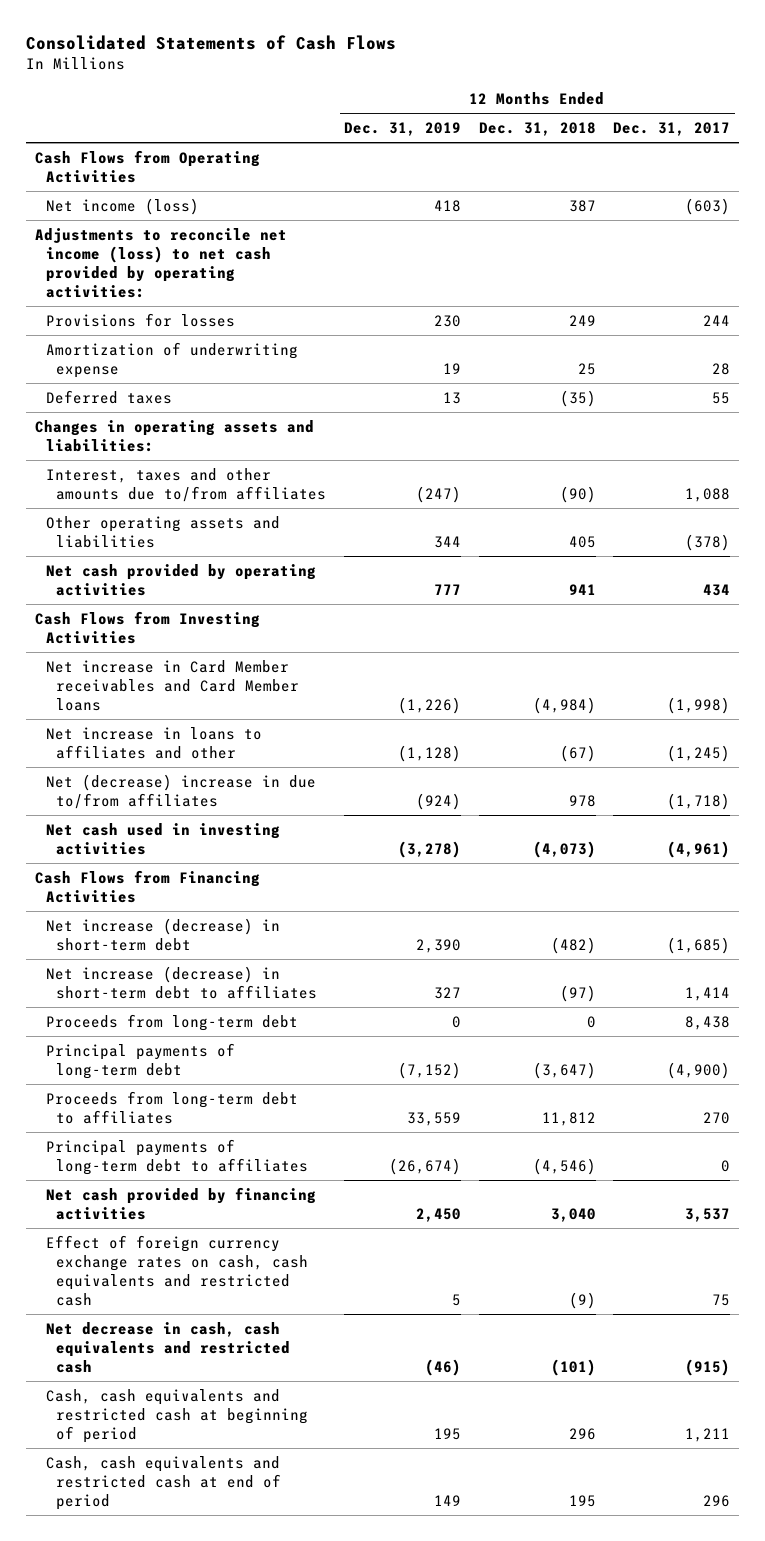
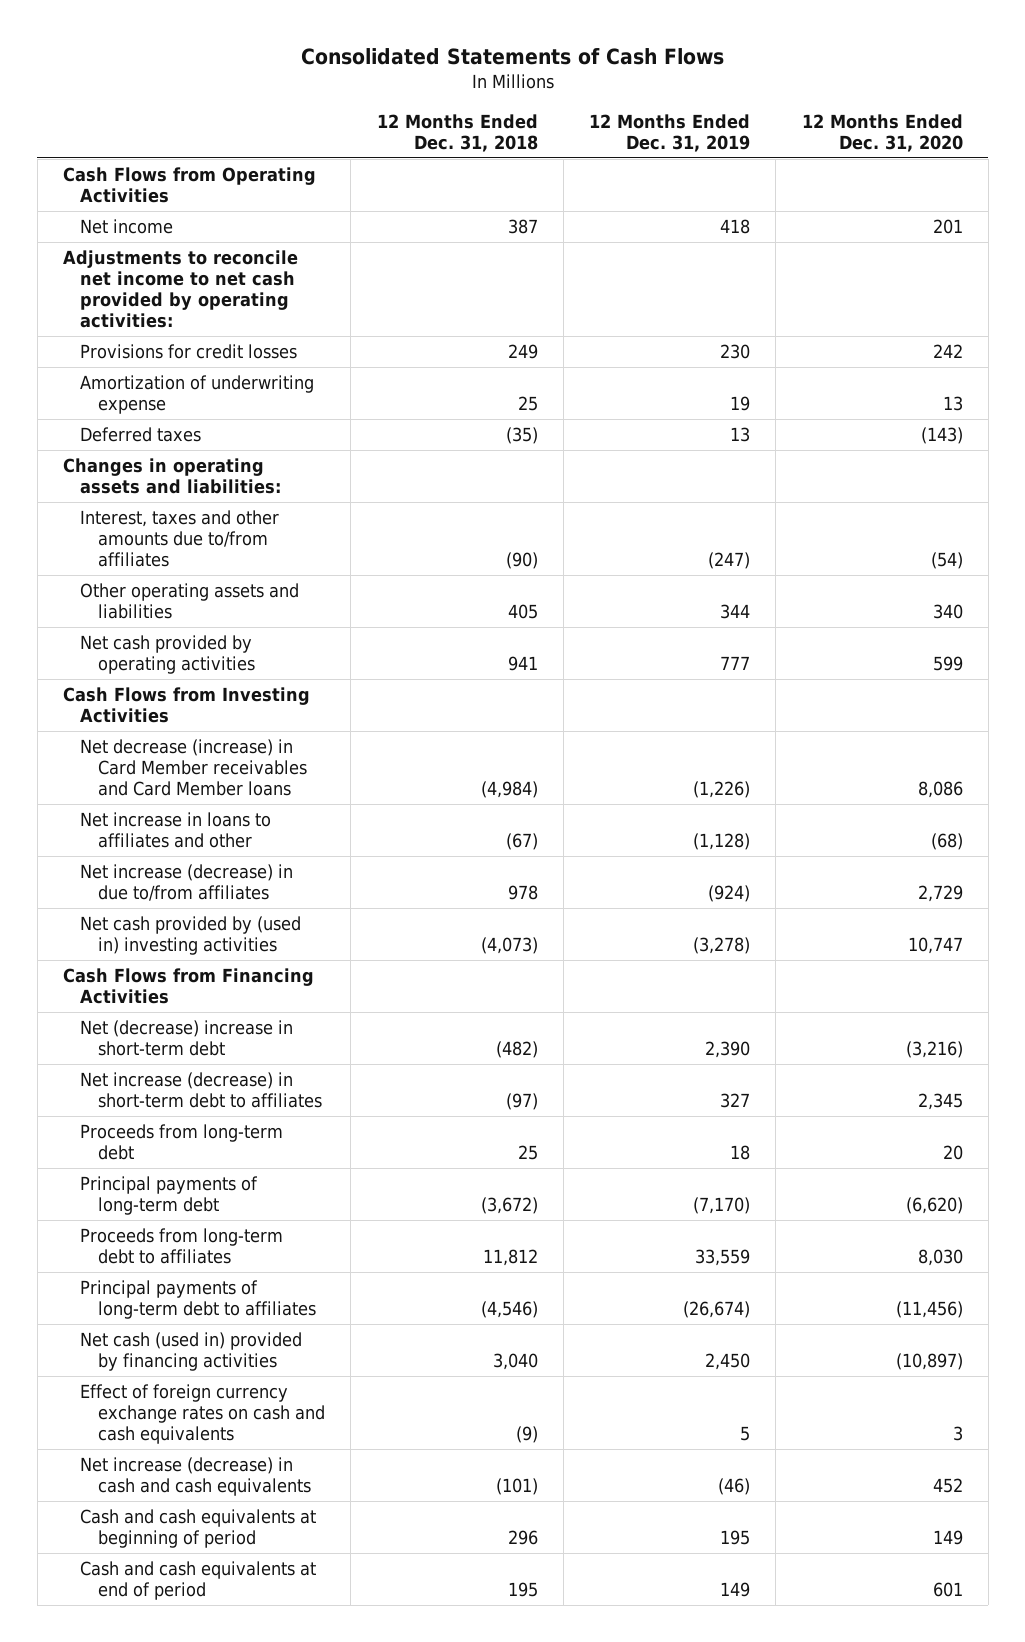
[613,122,731,137] Dec. 31, 2017 -> none
none -> [801,113,963,152] 12 Months Ended Dec. 31, 2020
[45,197,199,215] Net income (loss) -> [80,218,174,234] Net income
[34,227,287,298] Adjustments to reconcile net income (loss) to net cash provided by operating activities: -> [62,249,298,329] Adjustments to reconcile net income to net cash provided by operating activities:
[45,312,235,327] Provisions for losses -> [80,343,298,359] Provisions for credit losses
[45,659,300,711] Net increase in Card Member receivables and Card Member loans -> [80,738,308,796] Net decrease (increase) in Card Member receivables and Card Member loans
[45,773,316,809] Net (decrease) increase in due to/from affiliates -> [80,863,294,901] Net increase (decrease) in due to/from affiliates
[45,822,280,855] Net cash used in investing activities -> [80,915,302,955] Net cash provided by (used in) investing activities
[45,917,280,951] Net increase (decrease) in short-term debt -> [80,1019,294,1056] Net (decrease) increase in short-term debt
[452,1015,462,1028] 0 -> [730,1144,751,1160] 18
[586,1015,596,1028] 0 -> [517,1144,538,1160] 25
[398,1061,462,1079] (7,152) -> [693,1196,751,1214] (7,170)
[532,1061,596,1079] (3,647) -> [480,1196,538,1214] (3,672)
[45,1186,316,1220] Net cash provided by financing activities -> [80,1331,303,1371] Net cash (used in) provided by financing activities
[45,1234,309,1306] Effect of foreign currency exchange rates on cash, cash equivalents and restricted cash -> [80,1383,326,1444] Effect of foreign currency exchange rates on cash and cash equivalents
[45,1321,291,1373] Net decrease in cash, cash equivalents and restricted cash -> [80,1456,312,1496] Net increase (decrease) in cash and cash equivalents
[45,1388,309,1443] Cash, cash equivalents and restricted cash at beginning of period -> [80,1508,317,1548] Cash and cash equivalents at beginning of period
[45,1455,282,1510] Cash, cash equivalents and restricted cash at end of period -> [80,1560,317,1600] Cash and cash equivalents at end of period

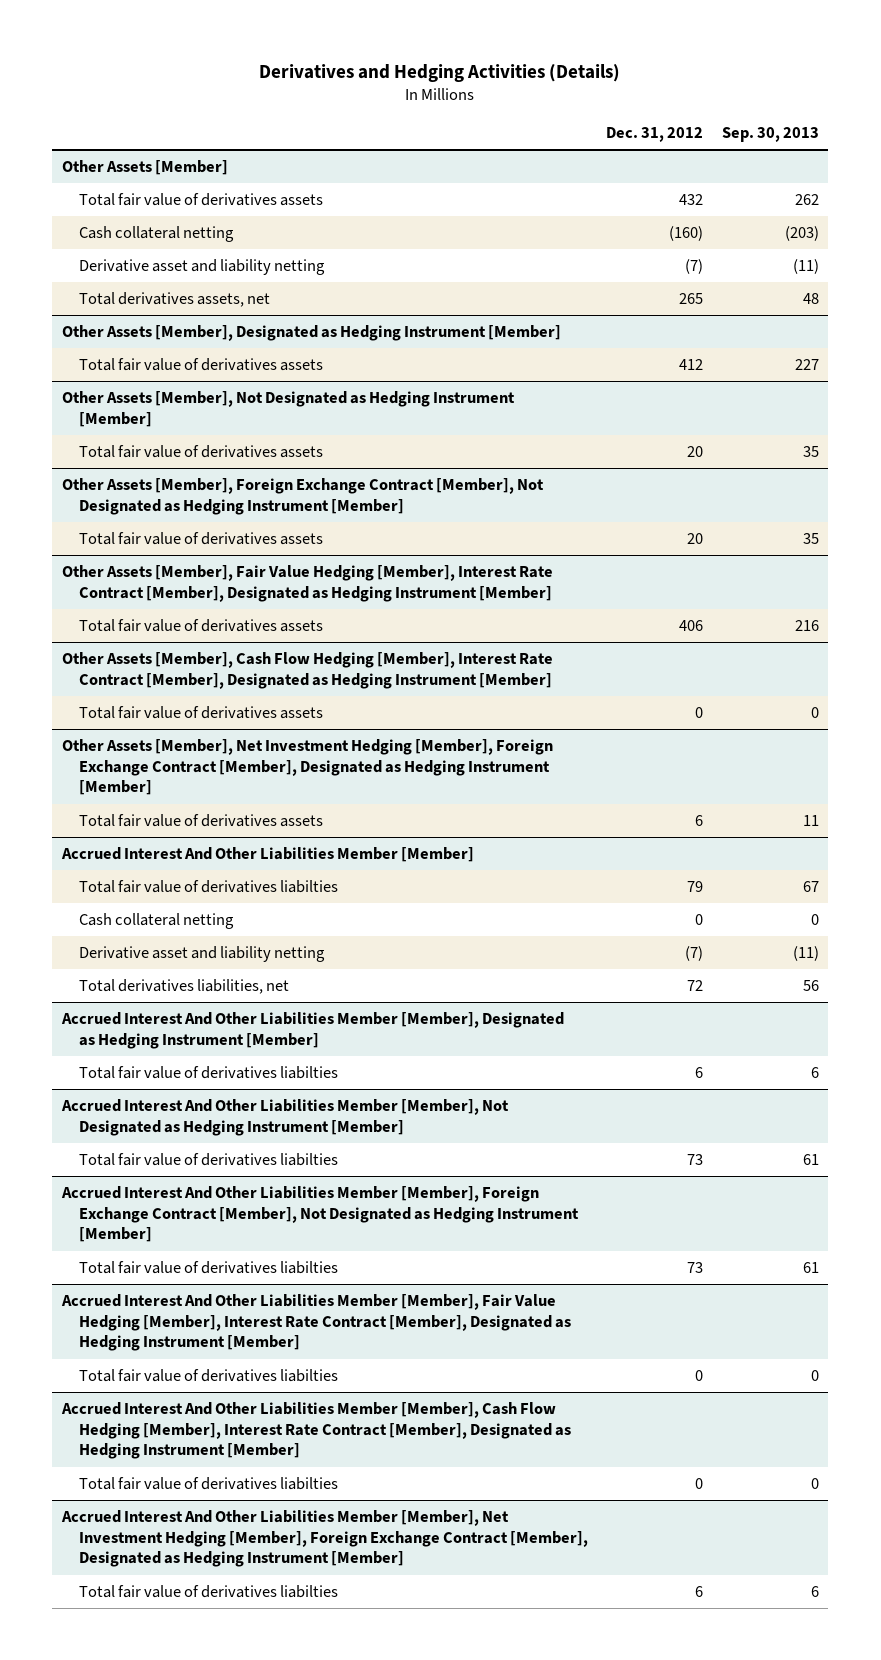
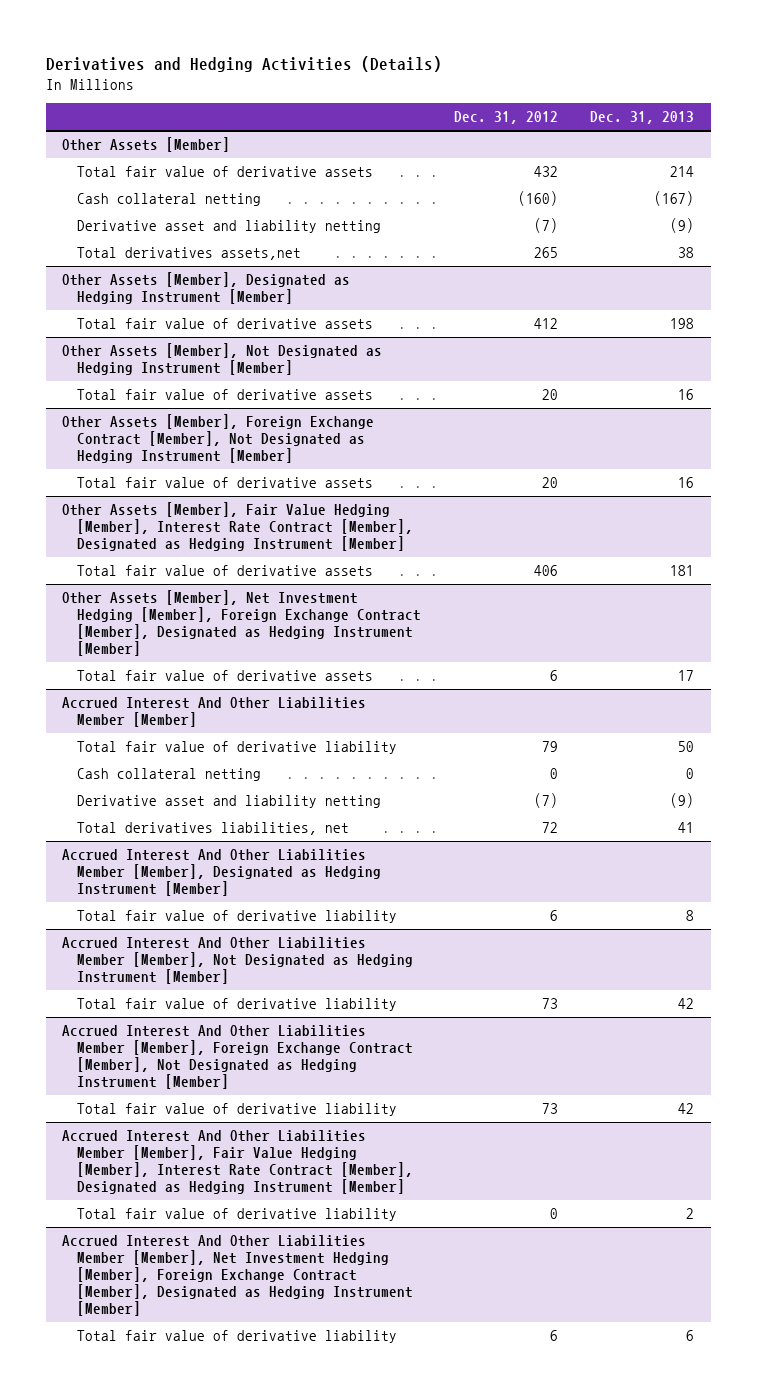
[721,127,819,143] Sep. 30, 2013 -> none
none -> [590,111,695,125] Dec. 31, 2013
[78,192,323,206] Total fair value of derivatives assets -> [77,166,374,178] Total fair value of derivative assets
[78,291,270,307] Total derivatives assets, net -> [77,247,302,261] Total derivatives assets,net
[78,357,323,371] Total fair value of derivatives assets -> [77,318,374,330] Total fair value of derivative assets
[78,444,323,458] Total fair value of derivatives assets -> [77,389,374,401] Total fair value of derivative assets
[78,531,323,545] Total fair value of derivatives assets -> [77,477,374,489] Total fair value of derivative assets
[61,651,553,689] Other Assets [Member], Cash Flow Hedging [Member], Interest Rate Contract [Member], Designated as Hedging Instrument [Member] -> none
[78,705,323,719] Total fair value of derivatives assets -> none
[78,618,323,632] Total fair value of derivatives assets -> [77,565,374,577] Total fair value of derivative assets
[78,813,323,827] Total fair value of derivatives assets -> [77,670,374,682] Total fair value of derivative assets
[78,879,338,893] Total fair value of derivatives liabilties -> [77,741,398,755] Total fair value of derivative liability
[78,1065,338,1079] Total fair value of derivatives liabilties -> [77,910,398,924] Total fair value of derivative liability
[78,1152,338,1166] Total fair value of derivatives liabilties -> [77,998,398,1012] Total fair value of derivative liability
[78,1260,338,1274] Total fair value of derivatives liabilties -> [77,1103,398,1117] Total fair value of derivative liability
[60,1401,571,1460] Accrued Interest And Other Liabilities Member [Member], Cash Flow Hedging [Member], Interest Rate Contract [Member], Designated as Hedging Instrument [Member] -> none
[78,1476,338,1490] Total fair value of derivatives liabilties -> none
[78,1368,338,1382] Total fair value of derivatives liabilties -> [77,1208,398,1222] Total fair value of derivative liability
[78,1584,338,1598] Total fair value of derivatives liabilties -> [77,1330,398,1344] Total fair value of derivative liability

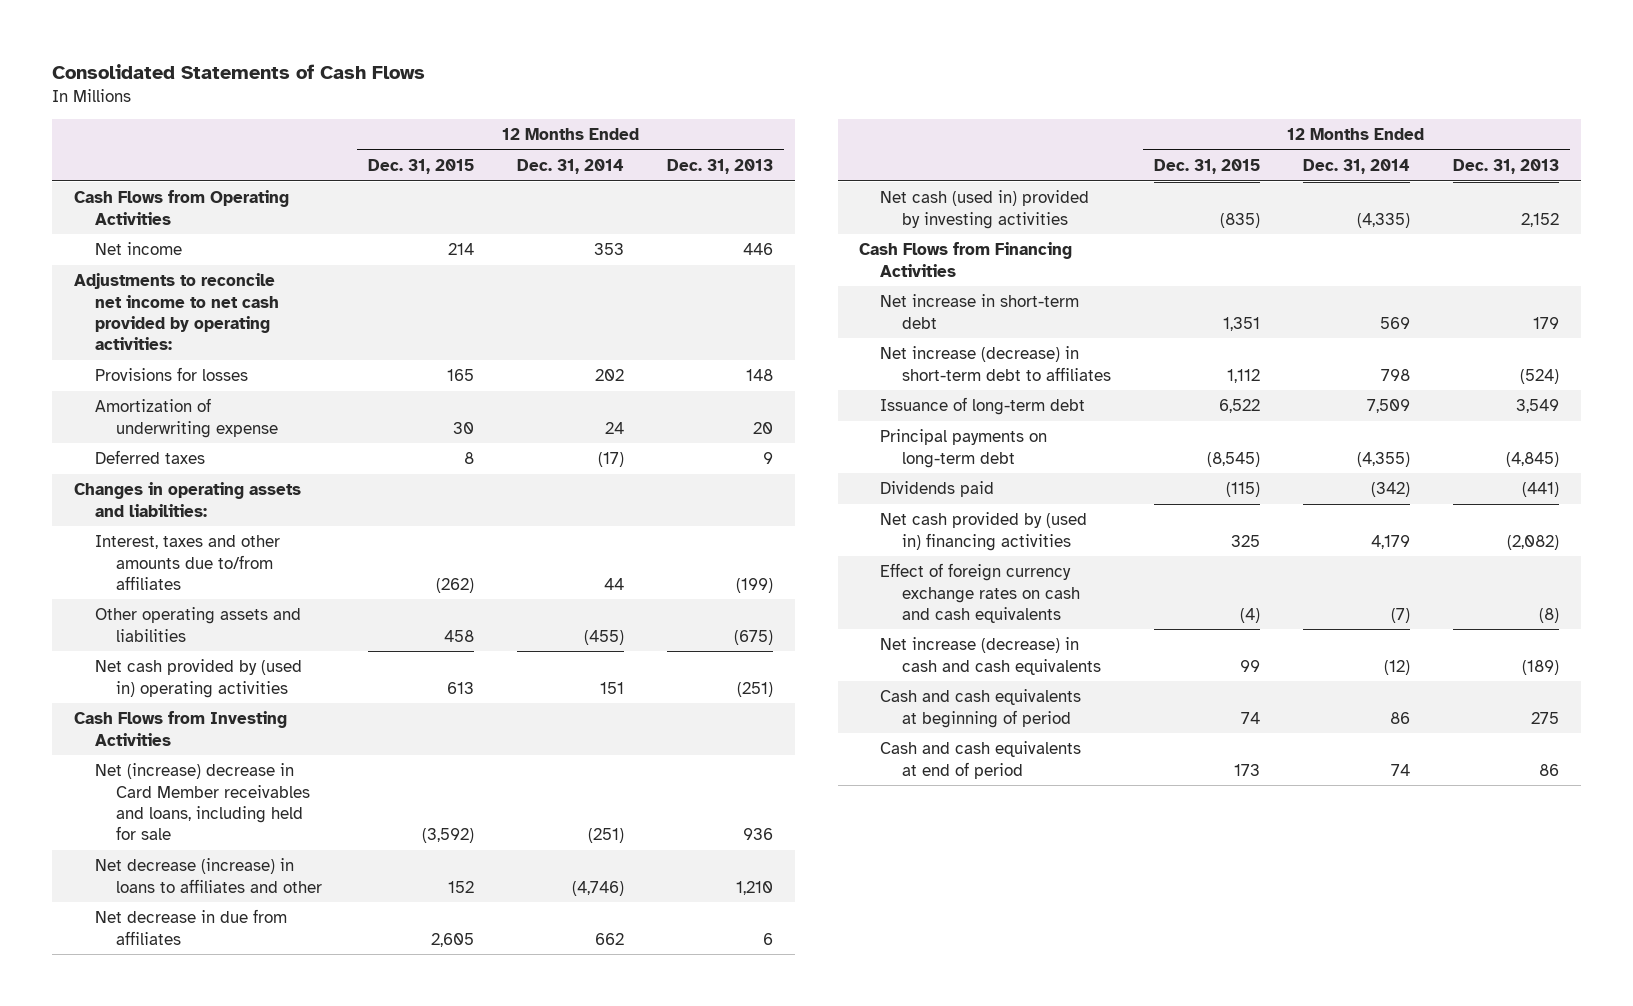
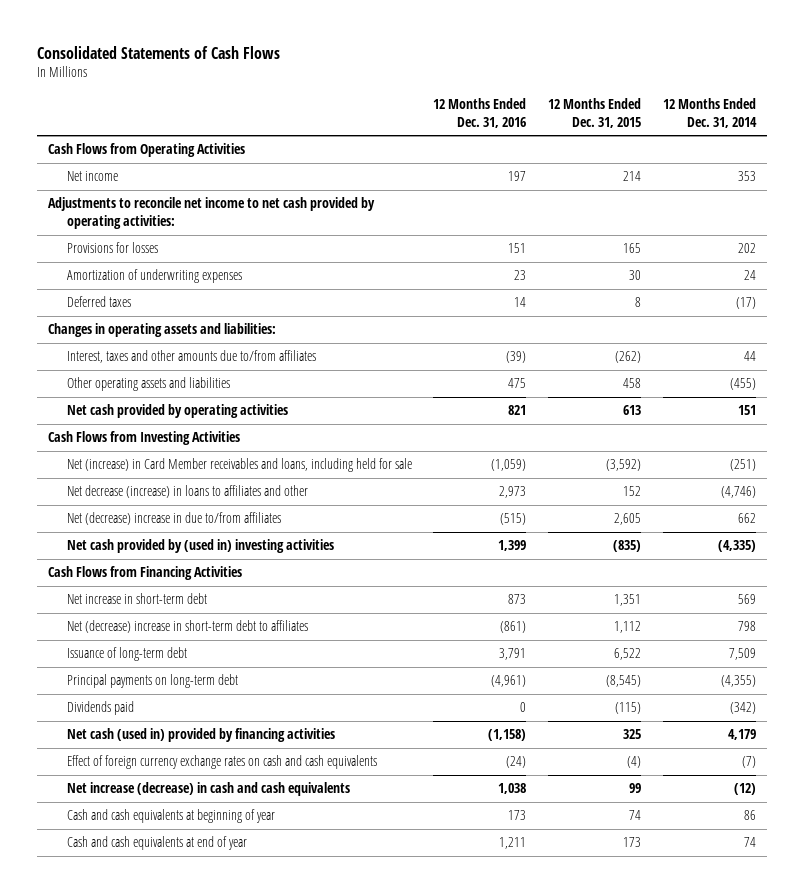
[667,159,774,175] Dec. 31, 2013 -> none
none -> [433,98,527,128] 12 Months Ended Dec. 31, 2016
[94,398,279,438] Amortization of underwriting expense -> [66,269,242,284] Amortization of underwriting expenses
[94,659,302,698] Net cash provided by (used in) operating activities -> [66,404,288,419] Net cash provided by operating activities
[94,763,311,840] Net (increase) decrease in Card Member receivables and loans, including held for sale -> [66,458,412,473] Net (increase) in Card Member receivables and loans, including held for sale
[94,909,287,945] Net decrease in due from affiliates -> [66,512,281,526] Net (decrease) increase in due to/from affiliates
[880,190,1090,229] Net cash (used in) provided by investing activities -> [66,539,334,554] Net cash provided by (used in) investing activities
[880,346,1111,381] Net increase (decrease) in short-term debt to affiliates -> [66,620,308,634] Net (decrease) increase in short-term debt to affiliates
[880,512,1088,551] Net cash provided by (used in) financing activities -> [66,728,335,743] Net cash (used in) provided by financing activities
[880,689,1082,728] Cash and cash equivalents at beginning of period -> [66,809,275,824] Cash and cash equivalents at beginning of year
[880,741,1082,779] Cash and cash equivalents at end of period -> [66,836,247,851] Cash and cash equivalents at end of year

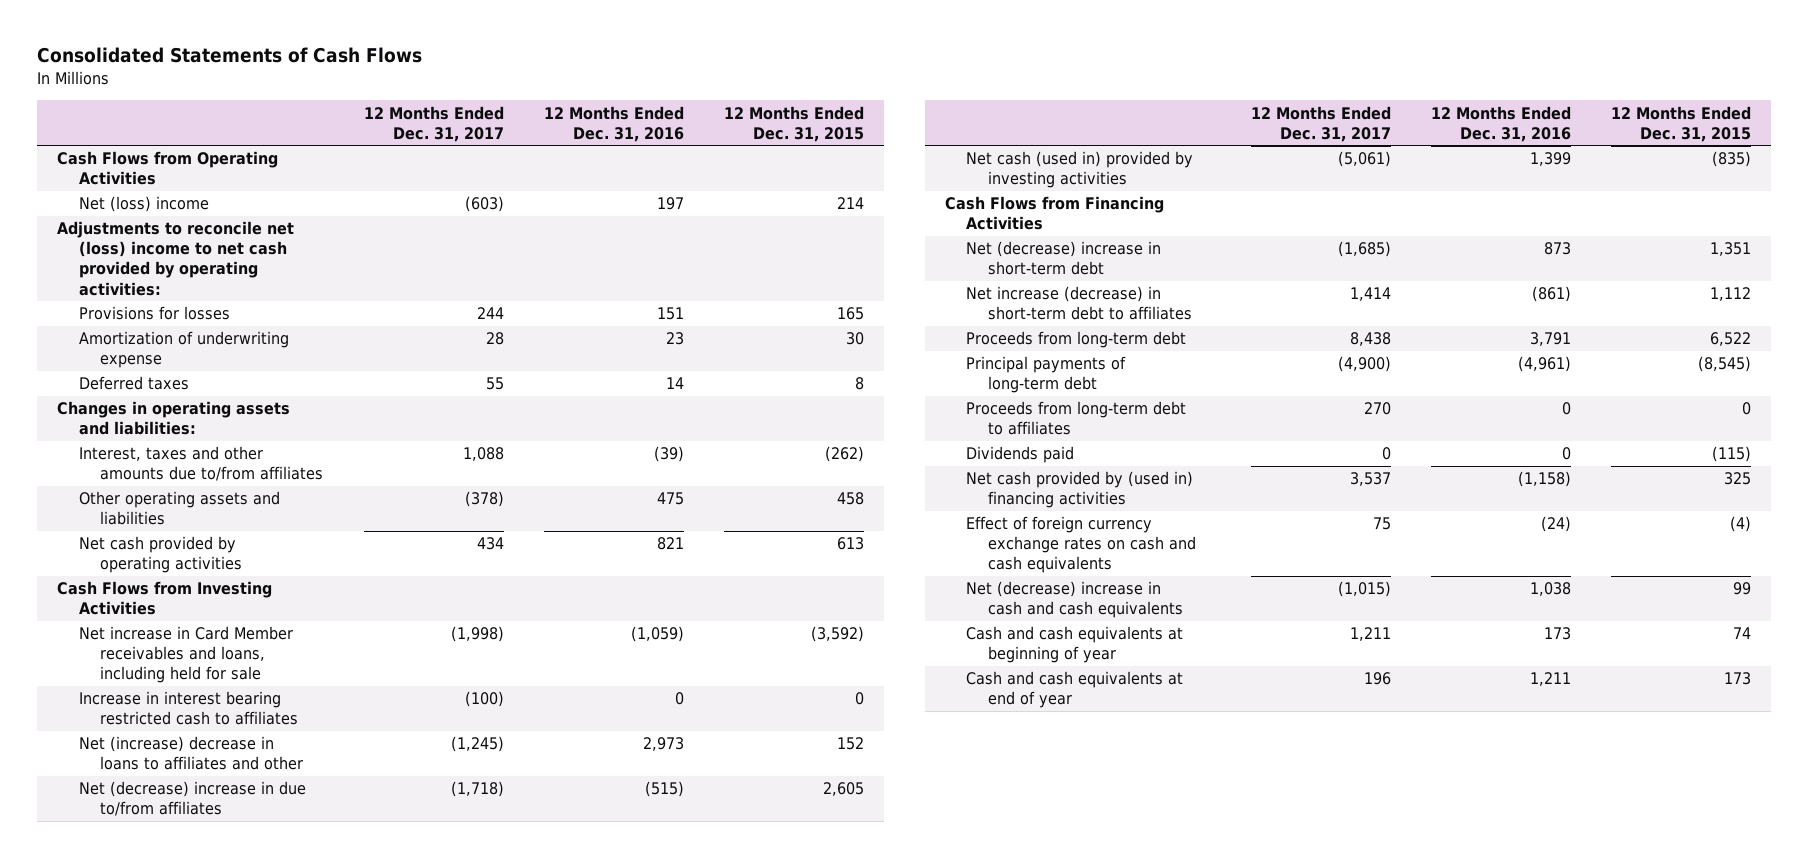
[662,98,757,128] 12 Months Ended Dec. 31, 2014 -> none
none -> [363,105,504,142] 12 Months Ended Dec. 31, 2017
[66,171,118,182] Net income -> [78,196,209,213] Net (loss) income
[48,197,376,229] Adjustments to reconcile net income to net cash provided by operating activities: -> [57,221,295,296] Adjustments to reconcile net (loss) income to net cash provided by operating activities:
[66,269,242,284] Amortization of underwriting expenses -> [78,331,289,369] Amortization of underwriting expense
[66,458,412,473] Net (increase) in Card Member receivables and loans, including held for sale -> [78,626,293,684] Net increase in Card Member receivables and loans, including held for sale
none -> [78,691,299,726] Increase in interest bearing restricted cash to affiliates
[66,485,308,499] Net decrease (increase) in loans to affiliates and other -> [78,736,304,771] Net (increase) decrease in loans to affiliates and other
[66,539,334,554] Net cash provided by (used in) investing activities -> [966,151,1194,189] Net cash (used in) provided by investing activities
[66,593,207,605] Net increase in short-term debt -> [966,241,1162,276] Net (decrease) increase in short-term debt
[66,620,308,634] Net (decrease) increase in short-term debt to affiliates -> [966,286,1192,321] Net increase (decrease) in short-term debt to affiliates
[66,647,187,662] Issuance of long-term debt -> [966,331,1187,349] Proceeds from long-term debt
[66,674,238,689] Principal payments on long-term debt -> [966,356,1127,394] Principal payments of long-term debt
none -> [966,401,1187,436] Proceeds from long-term debt to affiliates
[66,728,335,743] Net cash (used in) provided by financing activities -> [966,471,1194,509] Net cash provided by (used in) financing activities
[66,782,350,797] Net increase (decrease) in cash and cash equivalents -> [966,581,1183,619] Net (decrease) increase in cash and cash equivalents

